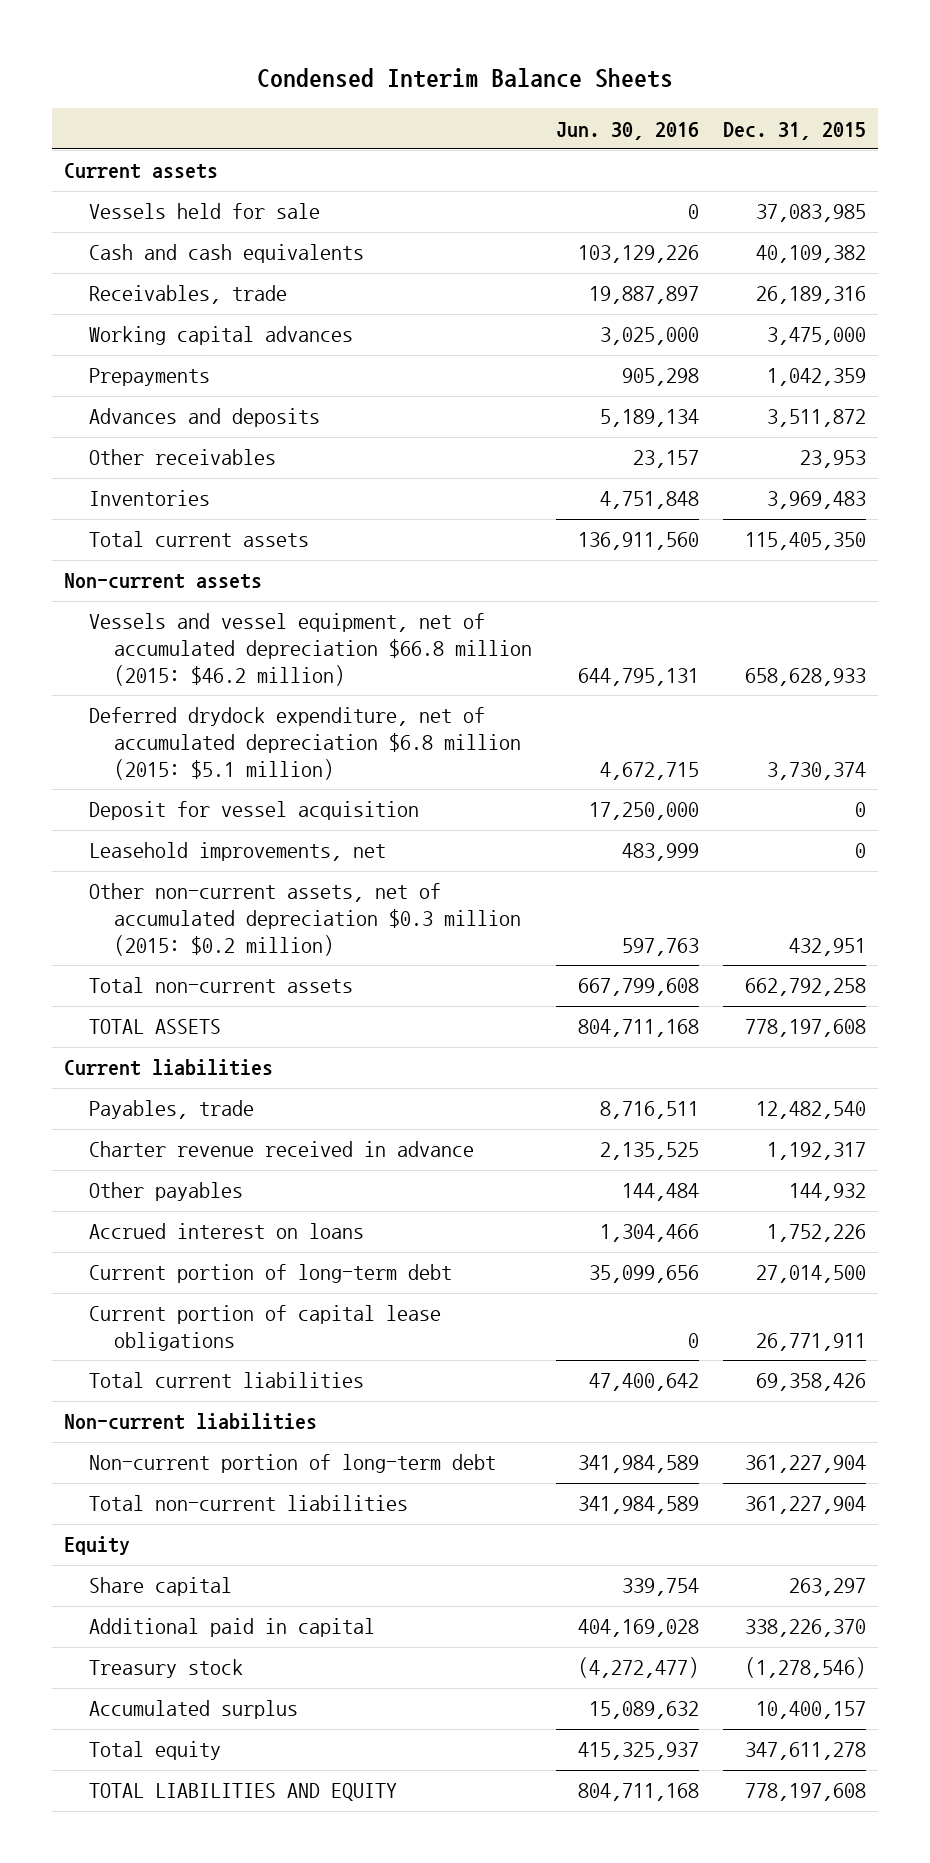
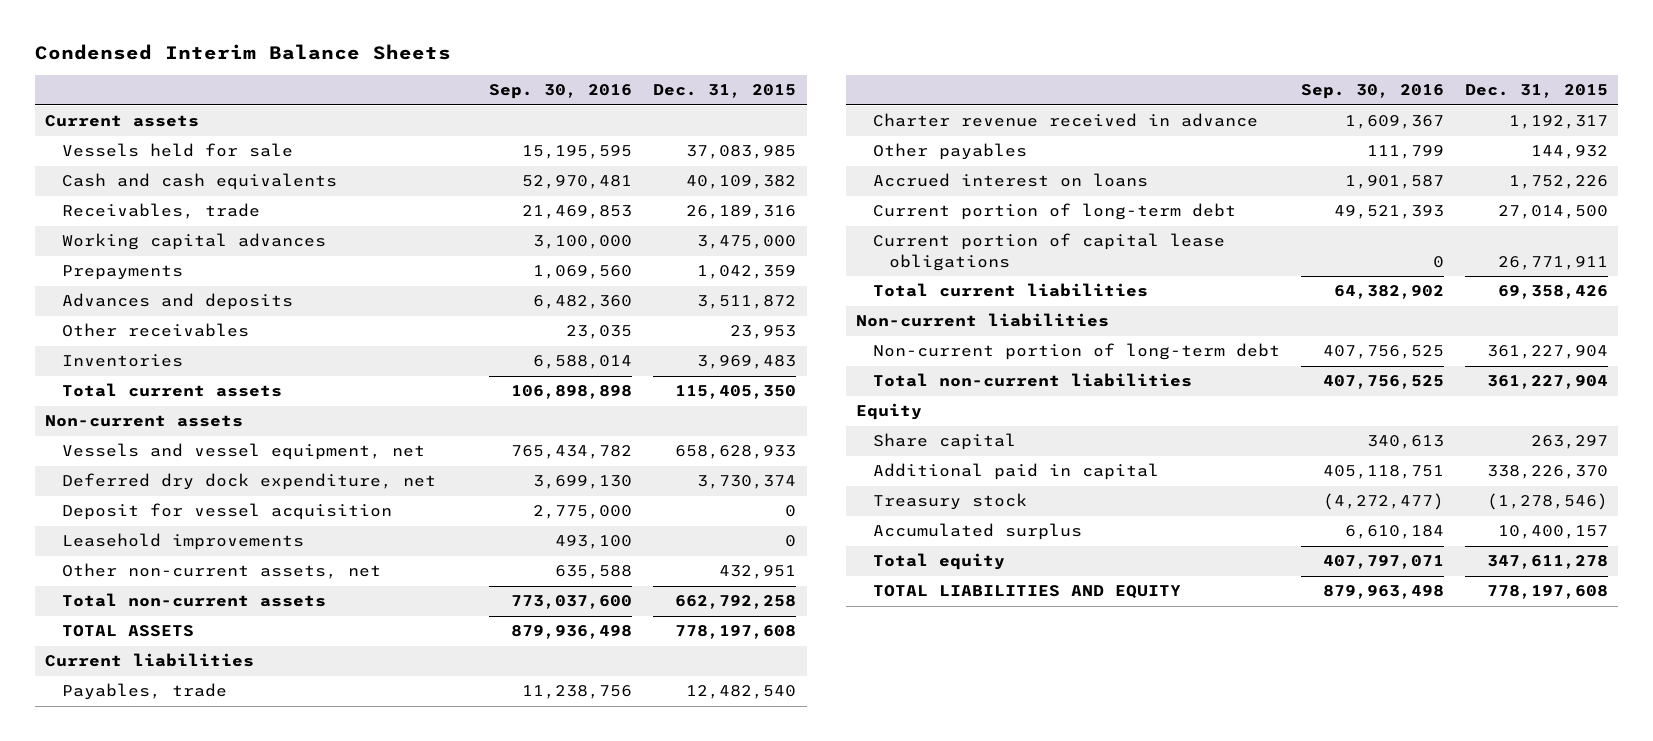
[555,121,699,140] Jun. 30, 2016 -> none
none -> [489,84,633,100] Sep. 30, 2016
[88,613,532,686] Vessels and vessel equipment, net of accumulated depreciation $66.8 million (2015: $46.2 million) -> [61,443,425,461] Vessels and vessel equipment, net
[88,707,521,780] Deferred drydock expenditure, net of accumulated depreciation $6.8 million (2015: $5.1 million) -> [61,473,436,491] Deferred dry dock expenditure, net
[88,842,386,862] Leasehold improvements, net -> [61,533,304,551] Leasehold improvements
[88,883,521,956] Other non-current assets, net of accumulated depreciation $0.3 million (2015: $0.2 million) -> [61,563,381,580] Other non-current assets, net

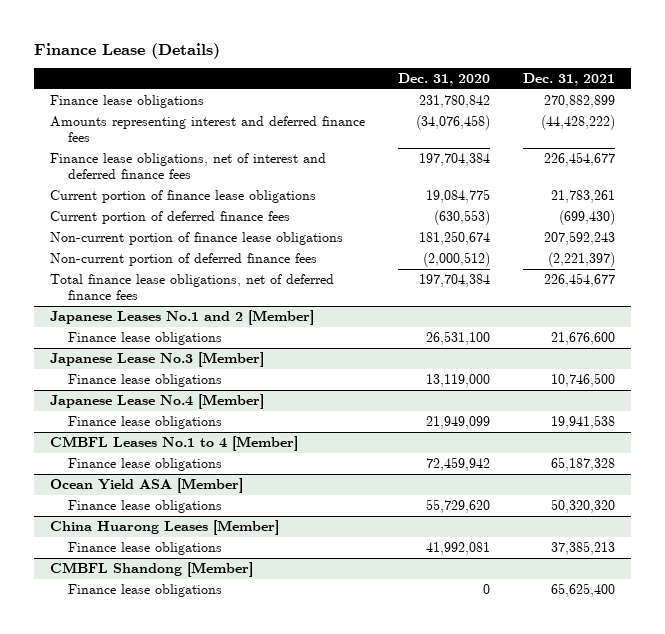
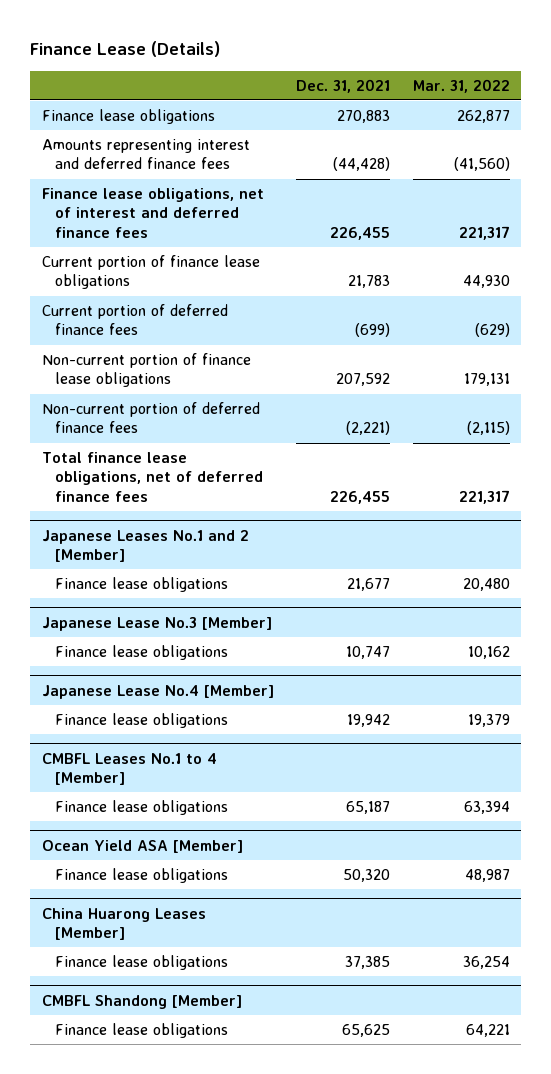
[397,73,490,87] Dec. 31, 2020 -> none
none -> [412,78,510,93] Mar. 31, 2022
[543,95,615,109] 270,882,899 -> [337,110,391,124] 270,883
[540,115,615,131] (44,428,222) -> [333,157,391,172] (44,428)
[543,152,615,167] 226,454,677 -> [330,226,391,240] 226,455
[550,190,615,204] 21,783,261 -> [348,275,391,289] 21,783
[558,210,615,226] (699,430) -> [355,323,391,338] (699)
[543,231,615,246] 207,592,243 -> [336,373,391,387] 207,592
[547,252,615,268] (2,221,397) -> [346,421,391,436] (2,221)
[543,273,615,288] 226,454,677 -> [330,490,391,504] 226,455
[550,332,615,346] 21,676,600 -> [347,578,391,592] 21,677
[550,373,615,388] 10,746,500 -> [346,646,391,660] 10,747
[550,415,615,430] 19,941,538 -> [347,714,391,728] 19,942
[550,457,615,472] 65,187,328 -> [346,801,391,815] 65,187
[550,499,615,514] 50,320,320 -> [343,869,391,883] 50,320
[550,541,615,556] 37,385,213 -> [345,956,391,970] 37,385
[550,583,615,598] 65,625,400 -> [342,1024,391,1038] 65,625

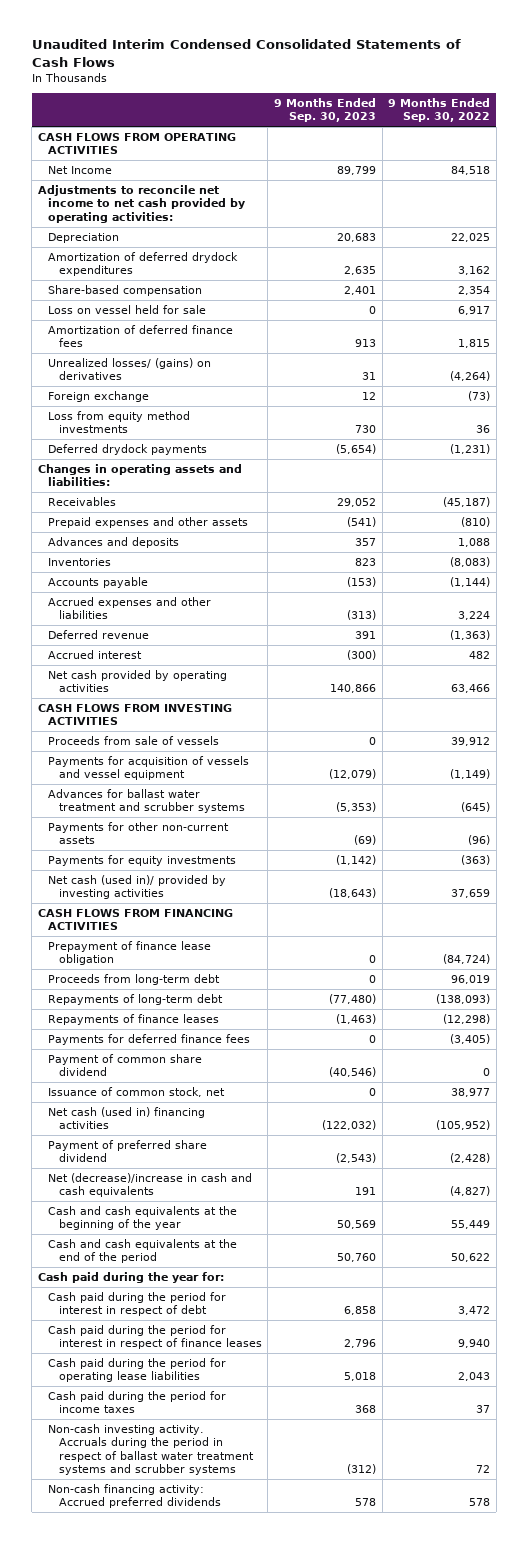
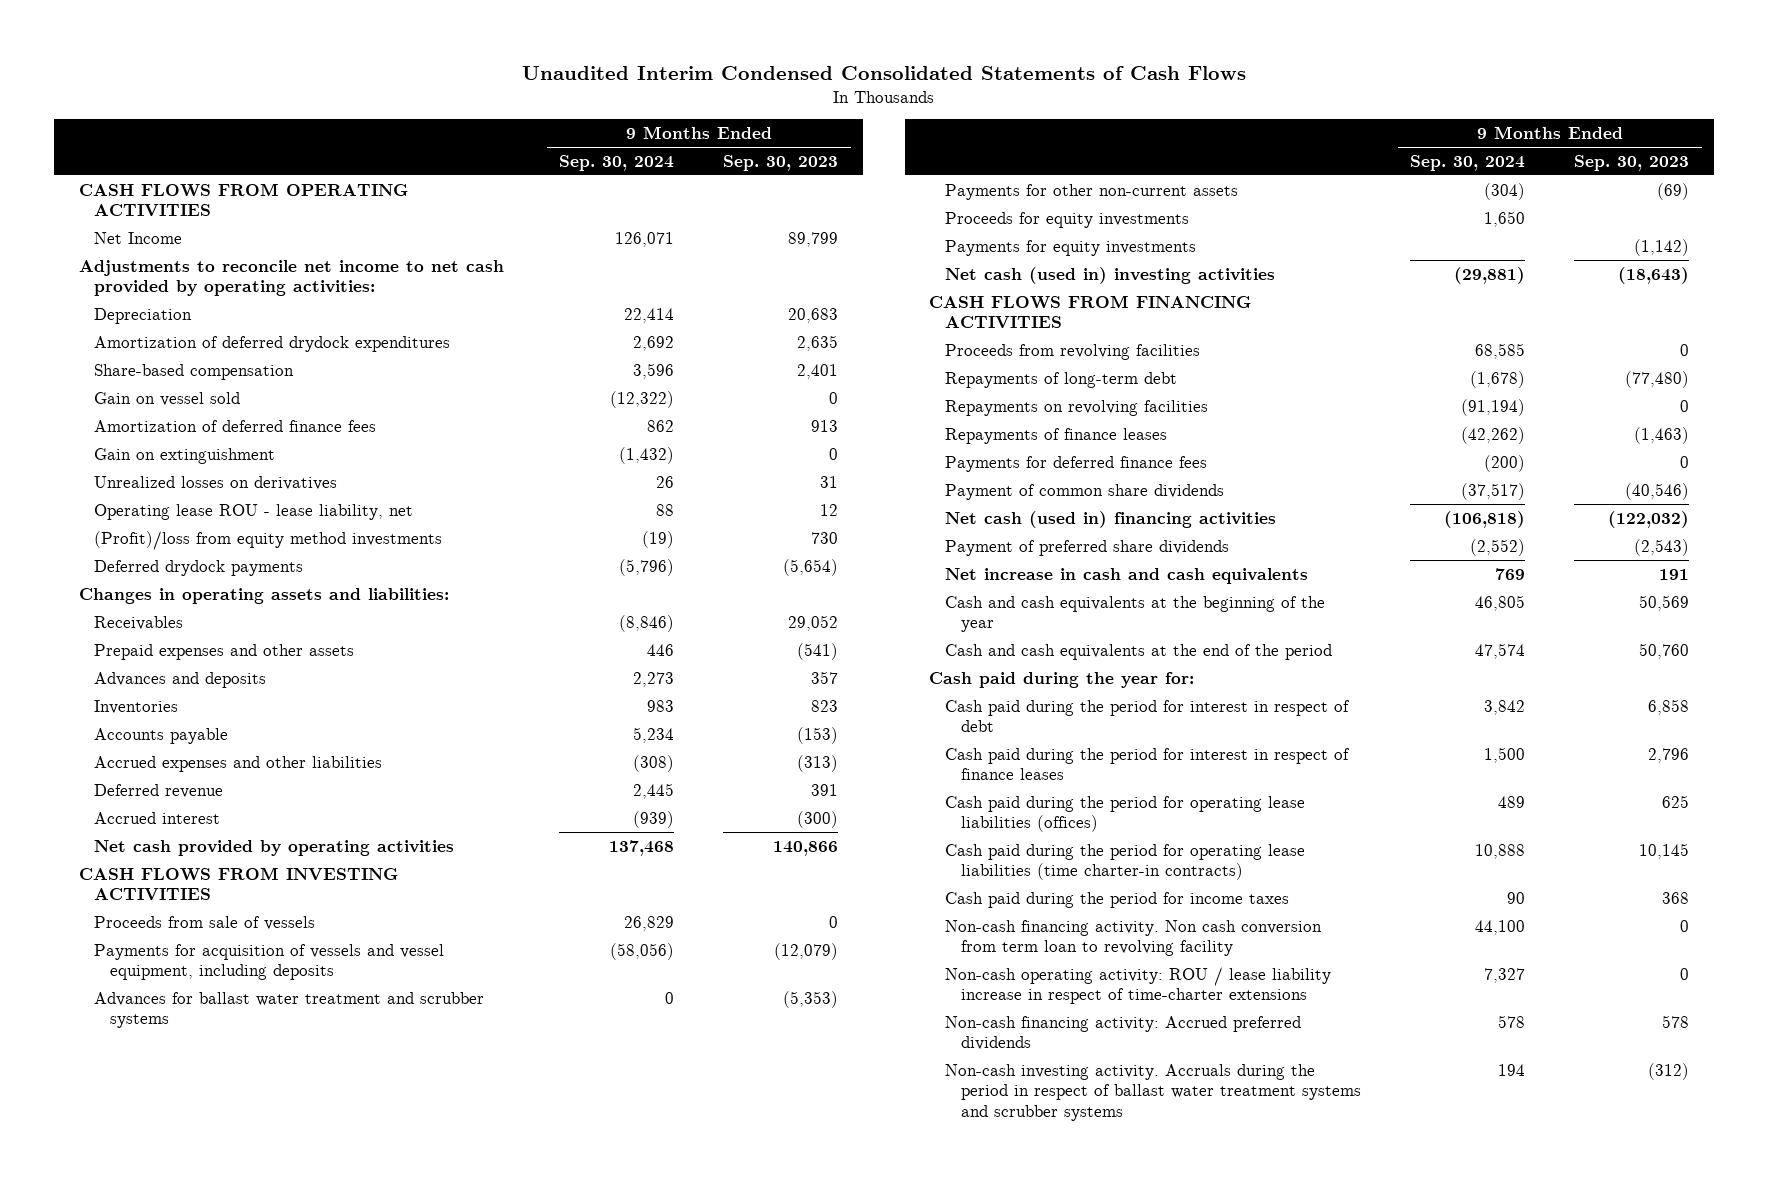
[388,97,491,123] 9 Months Ended Sep. 30, 2022 -> none
none -> [559,154,675,171] Sep. 30, 2024
[48,305,207,315] Loss on vessel held for sale -> [94,391,241,406] Gain on vessel sold
[48,391,150,403] Foreign exchange -> none
none -> [94,447,276,464] Gain on extinguishment
[48,358,212,381] Unrealized losses/ (gains) on derivatives -> [94,475,338,490] Unrealized losses on derivatives
none -> [94,503,414,520] Operating lease ROU - lease liability, net
[48,411,191,434] Loss from equity method investments -> [94,530,443,550] (Profit)/loss from equity method investments
[48,756,250,781] Payments for acquisition of vessels and vessel equipment -> [94,943,445,981] Payments for acquisition of vessels and vessel equipment, including deposits
none -> [945,211,1190,228] Proceeds for equity investments
[48,875,227,900] Net cash (used in)/ provided by investing activities -> [945,266,1276,284] Net cash (used in) investing activities
[48,941,212,966] Prepayment of finance lease obligation -> none
[48,974,221,986] Proceeds from long-term debt -> [945,343,1201,360] Proceeds from revolving facilities
none -> [945,399,1209,416] Repayments on revolving facilities
[48,1087,226,1098] Issuance of common stock, net -> none
[48,1054,203,1077] Payment of common share dividend -> [945,483,1225,500] Payment of common share dividends
[48,1140,208,1163] Payment of preferred share dividend -> [945,539,1230,556] Payment of preferred share dividends
[48,1173,253,1198] Net (decrease)/increase in cash and cash equivalents -> [945,567,1309,584] Net increase in cash and cash equivalents
[48,1358,227,1383] Cash paid during the period for operating lease liabilities -> [945,795,1306,833] Cash paid during the period for operating lease liabilities (offices)
[343,1372,376,1382] 5,018 -> [1662,794,1690,808] 625
none -> [945,843,1306,881] Cash paid during the period for operating lease liabilities (time charter-in contracts)
none -> [945,919,1323,957] Non-cash financing activity. Non cash conversion from term loan to revolving facility
none -> [945,966,1332,1005] Non-cash operating activity: ROU / lease liability increase in respect of time-charter extensions
[48,1424,254,1476] Non-cash investing activity. Accruals during the period in respect of ballast water treatment systems and scrubber systems -> [945,1063,1361,1121] Non-cash investing activity. Accruals during the period in respect of ballast water treatment systems and scrubber systems

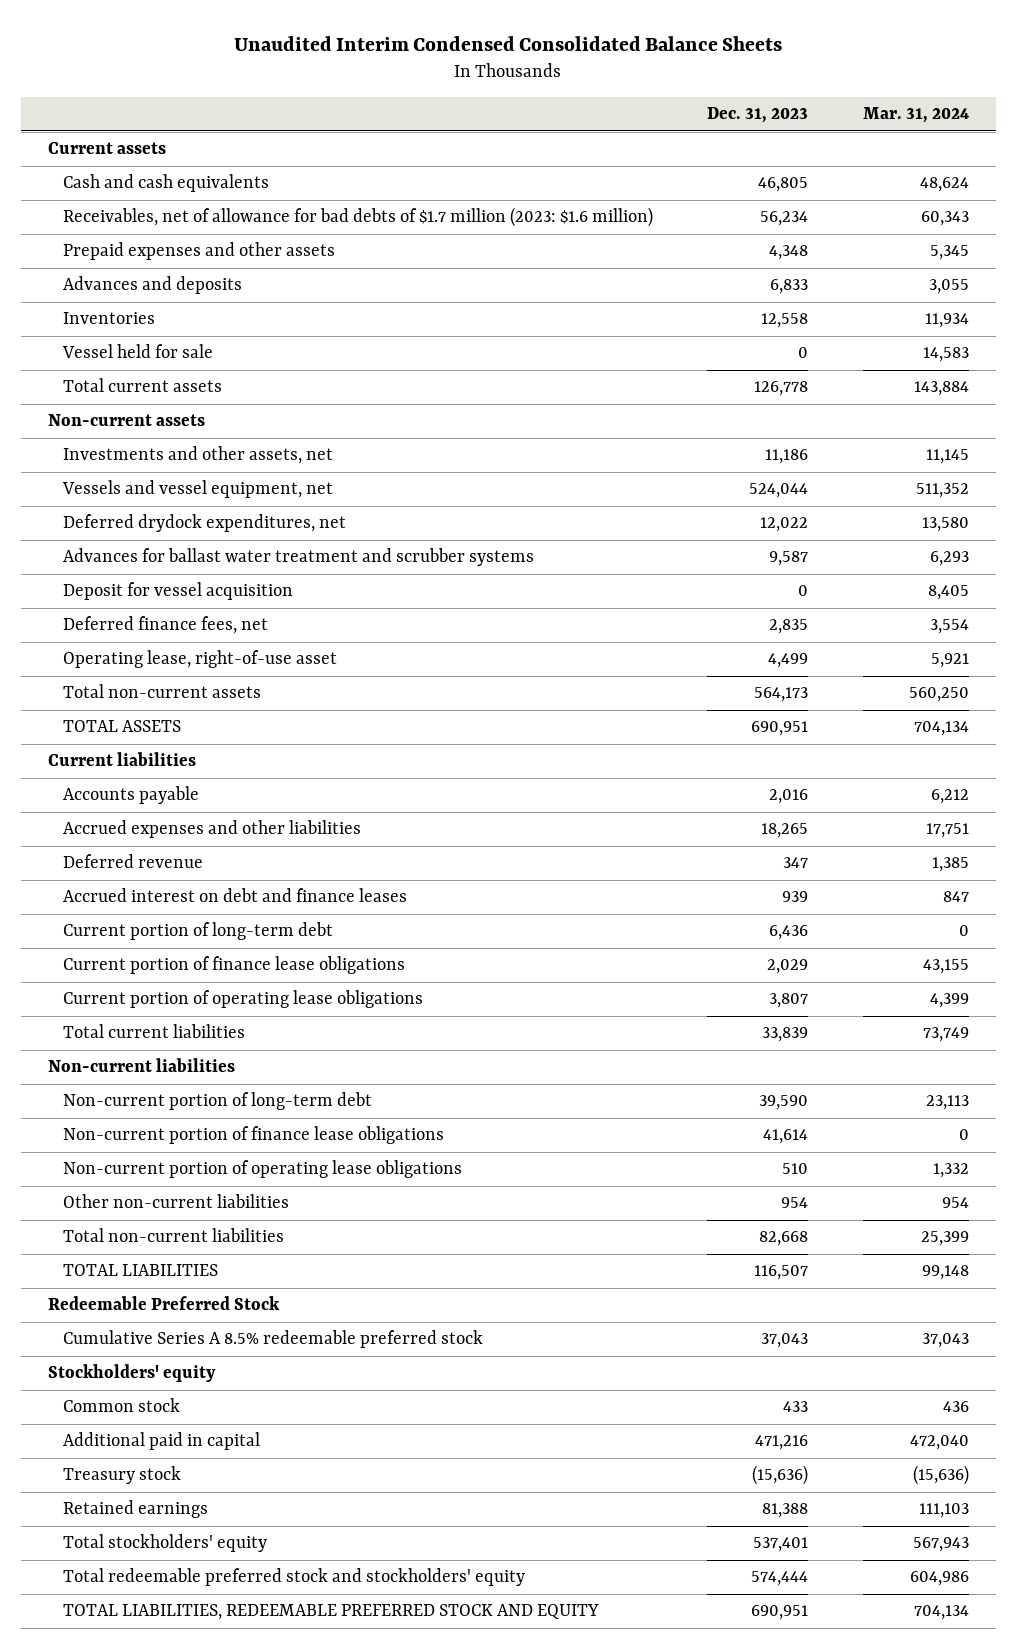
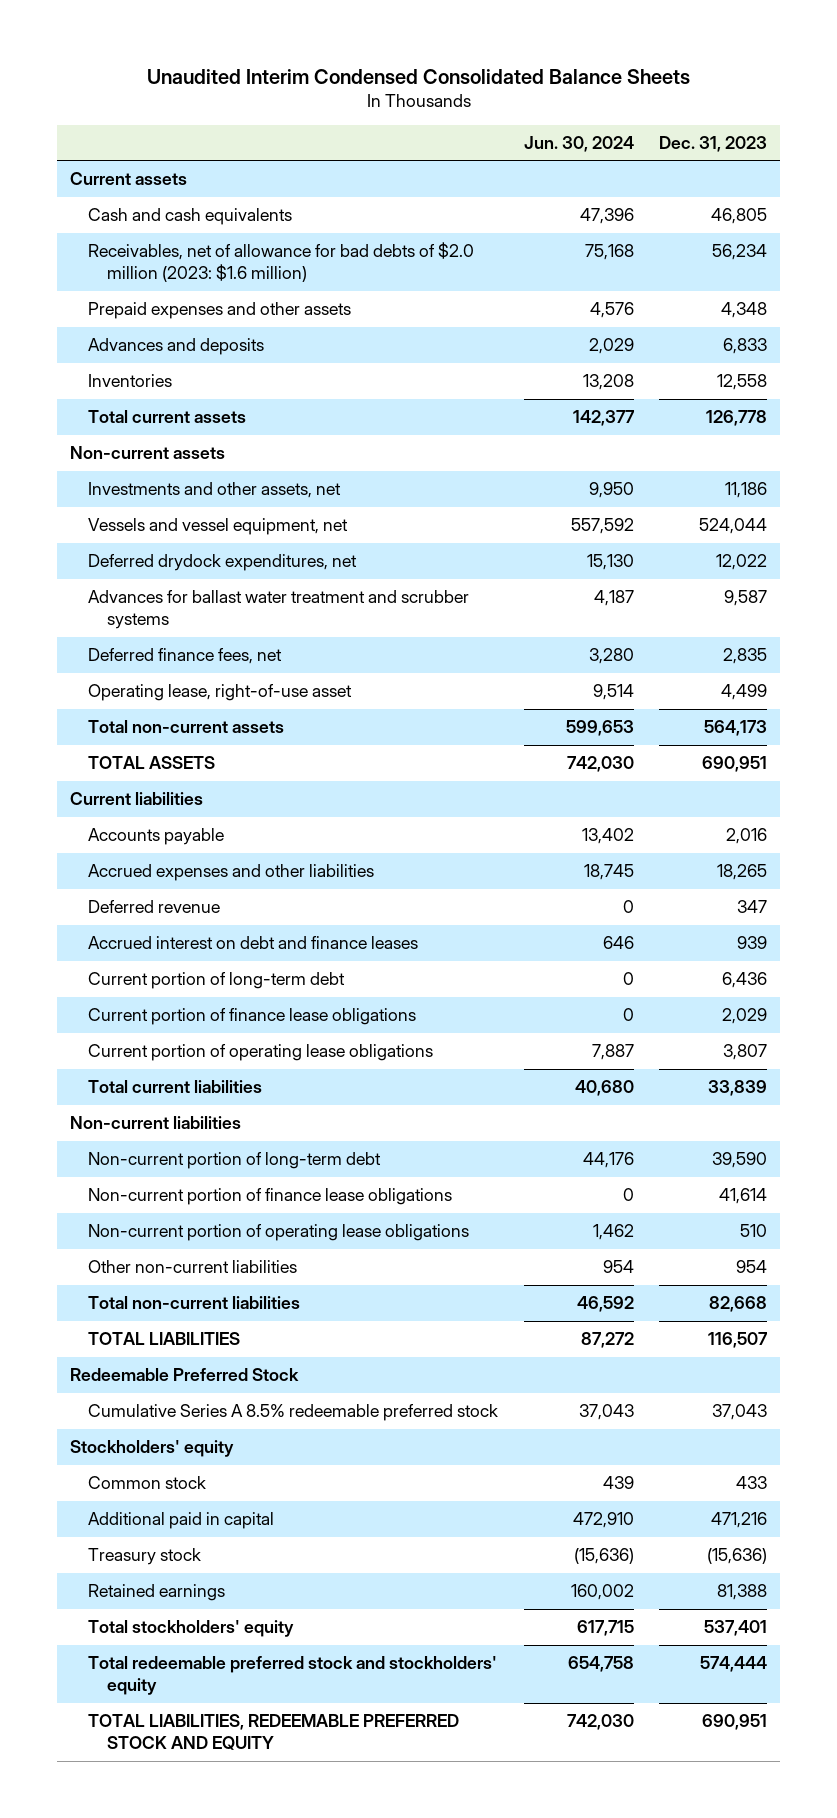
[862,107,969,124] Mar. 31, 2024 -> none
none -> [523,135,634,152] Jun. 30, 2024
[62,207,653,228] Receivables, net of allowance for bad debts of $1.7 million (2023: $1.6 million) -> [88,242,475,283] Receivables, net of allowance for bad debts of $2.0 million (2023: $1.6 million)
[61,344,213,359] Vessel held for sale -> none
[62,582,293,601] Deposit for vessel acquisition -> none

